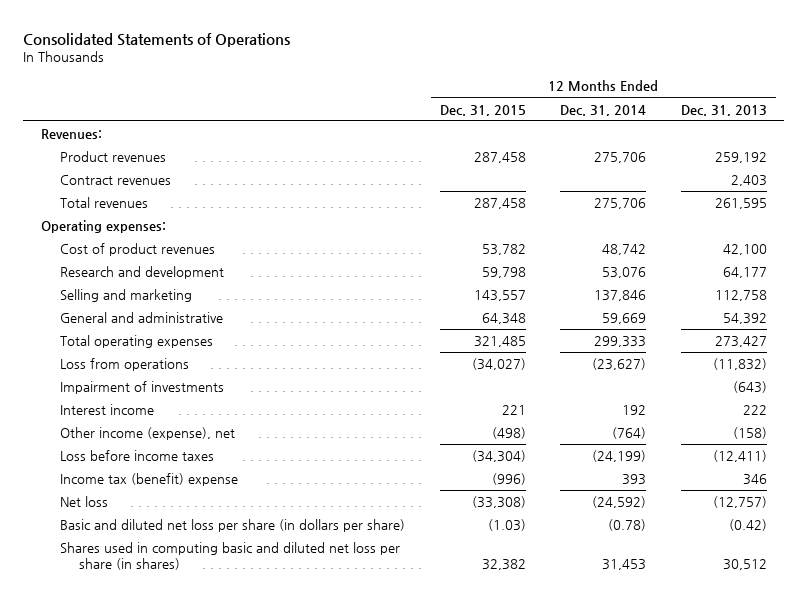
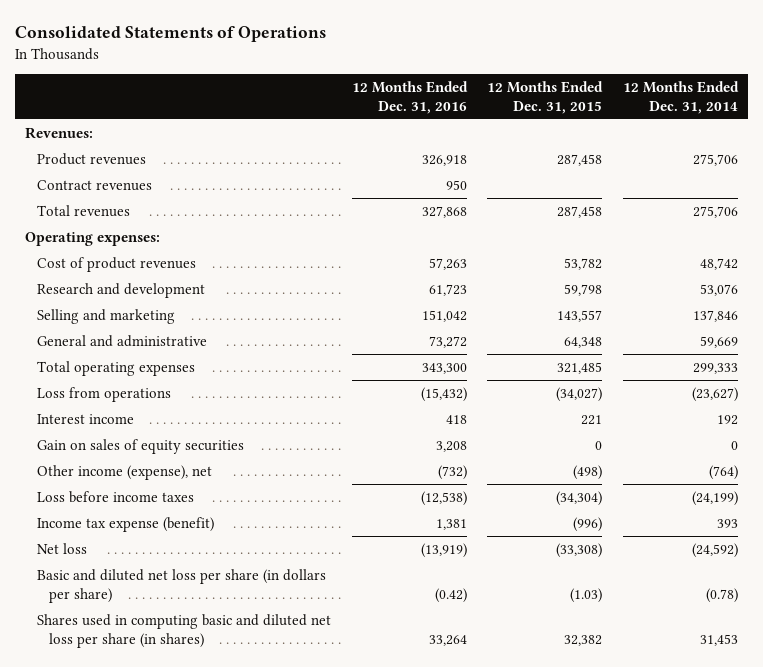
[680,104,767,116] Dec. 31, 2013 -> none
none -> [351,80,468,114] 12 Months Ended Dec. 31, 2016
[59,381,224,395] Impairment of investments -> none
none -> [37,438,245,454] Gain on sales of equity securities
[59,473,238,487] Income tax (benefit) expense -> [37,516,215,532] Income tax expense (benefit)

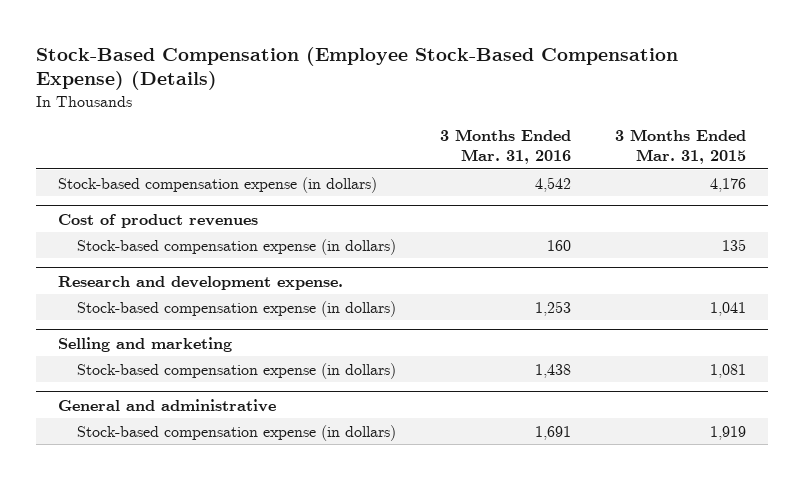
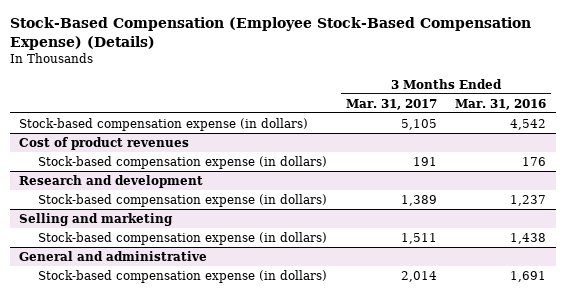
[614,129,746,165] 3 Months Ended Mar. 31, 2015 -> none
none -> [345,98,437,110] Mar. 31, 2017
[546,239,571,251] 160 -> [522,156,547,166] 176
[58,275,344,290] Research and development expense. -> [19,174,204,188] Research and development
[534,300,571,316] 1,253 -> [510,194,547,206] 1,237

